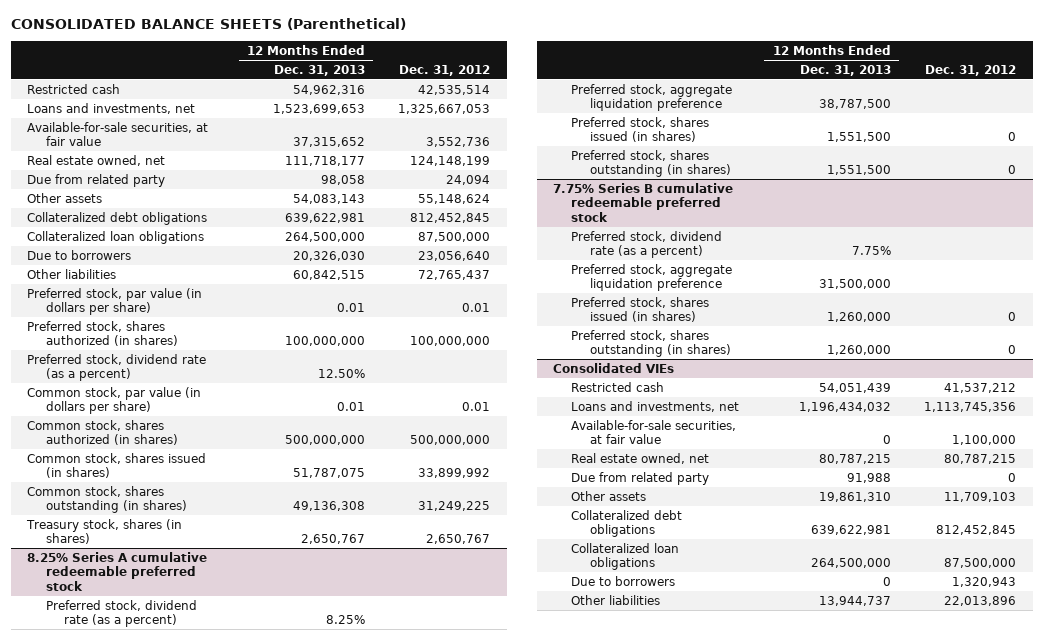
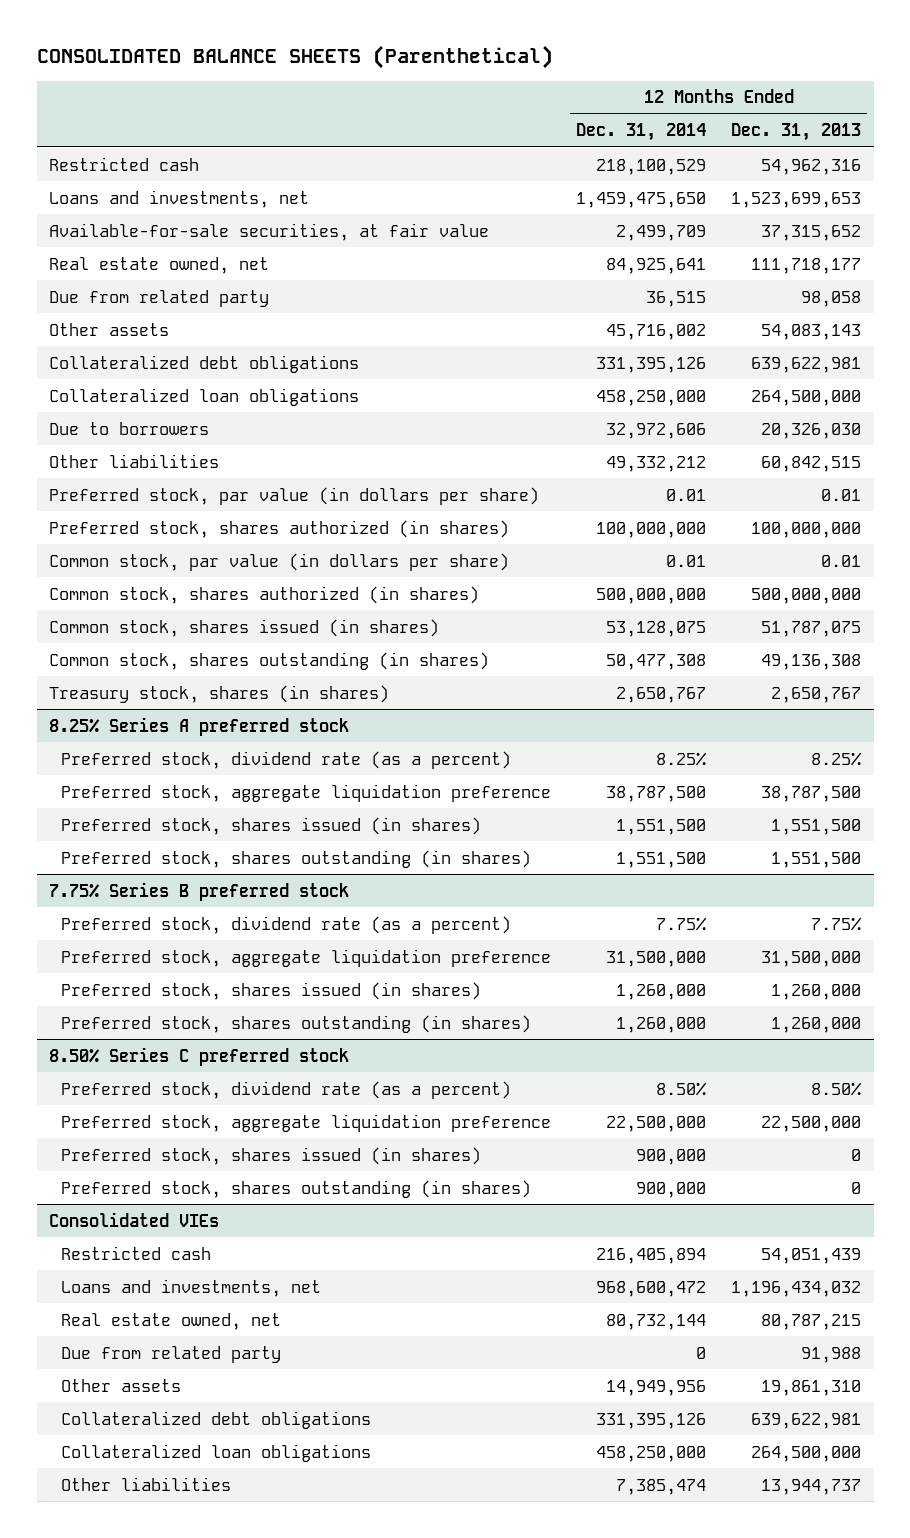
[399,64,491,76] Dec. 31, 2012 -> none
none -> [576,123,707,142] Dec. 31, 2014
[27,353,207,382] Preferred stock, dividend rate (as a percent) -> none
[27,551,208,591] 8.25% Series A cumulative redeemable preferred stock -> [49,716,350,736] 8.25% Series A preferred stock
[553,182,734,222] 7.75% Series B cumulative redeemable preferred stock -> [49,881,350,901] 7.75% Series B preferred stock
none -> [49,1046,350,1066] 8.50% Series C preferred stock
none -> [61,1080,512,1099] Preferred stock, dividend rate (as a percent)
none -> [61,1113,552,1132] Preferred stock, aggregate liquidation preference
none -> [61,1146,482,1165] Preferred stock, shares issued (in shares)
none -> [61,1179,532,1198] Preferred stock, shares outstanding (in shares)
[571,419,737,445] Available-for-sale securities, at fair value -> none
[571,575,676,586] Due to borrowers -> none

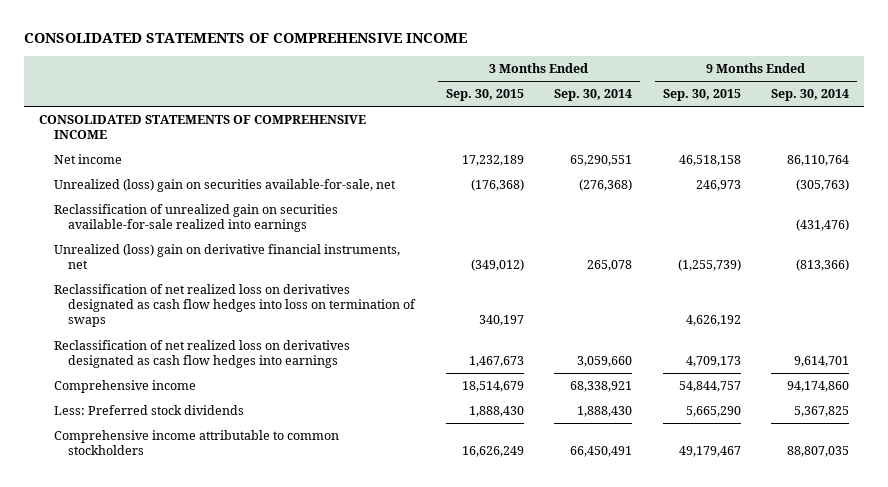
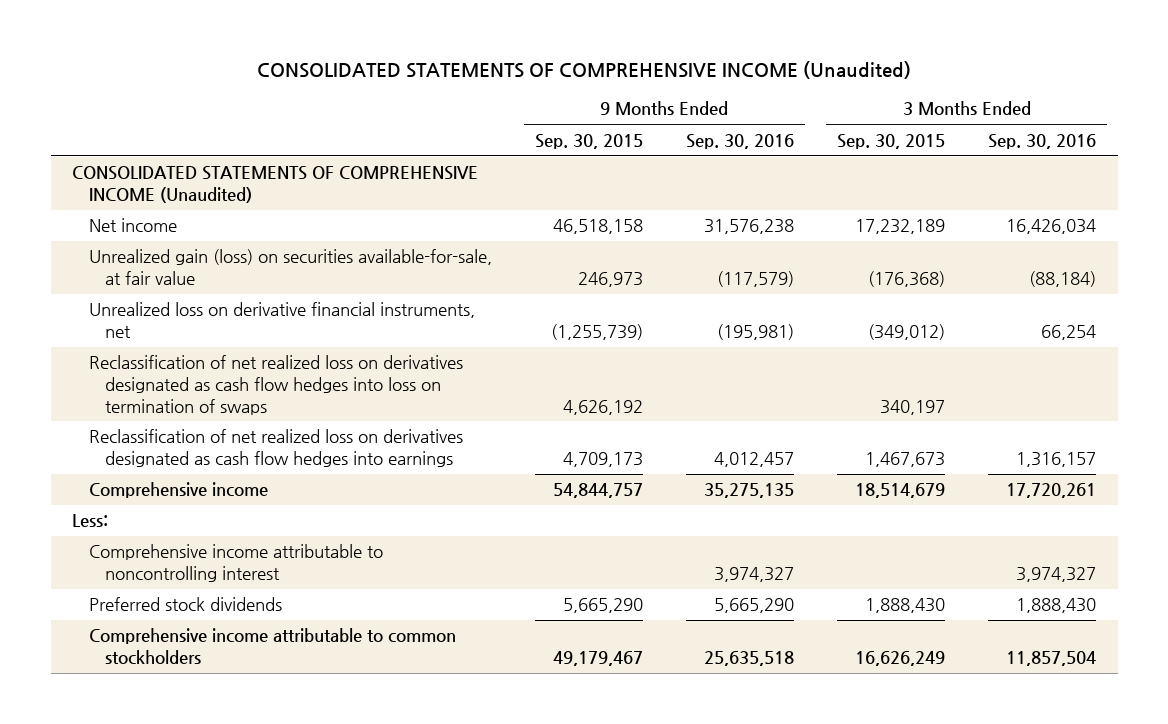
[23,33,467,44] CONSOLIDATED STATEMENTS OF COMPREHENSIVE INCOME -> [257,61,912,80] CONSOLIDATED STATEMENTS OF COMPREHENSIVE INCOME (Unaudited)
[554,89,633,102] Sep. 30, 2014 -> none
[771,89,850,102] Sep. 30, 2014 -> none
none -> [685,133,794,149] Sep. 30, 2016
none -> [988,133,1097,149] Sep. 30, 2016
[39,115,367,140] CONSOLIDATED STATEMENTS OF COMPREHENSIVE INCOME -> [72,166,479,203] CONSOLIDATED STATEMENTS OF COMPREHENSIVE INCOME (Unaudited)
[53,204,338,233] Reclassification of unrealized gain on securities available-for-sale realized into earnings -> none
[53,179,396,193] Unrealized (loss) gain on securities available-for-sale, net -> [88,249,492,285] Unrealized gain (loss) on securities available-for-sale, at fair value
[53,244,400,270] Unrealized (loss) gain on derivative financial instruments, net -> [88,302,475,338] Unrealized loss on derivative financial instruments, net
none -> [72,514,109,528] Less:
none -> [88,544,383,582] Comprehensive income attributable to noncontrolling interest
[53,405,244,416] Less: Preferred stock dividends -> [88,597,282,612] Preferred stock dividends

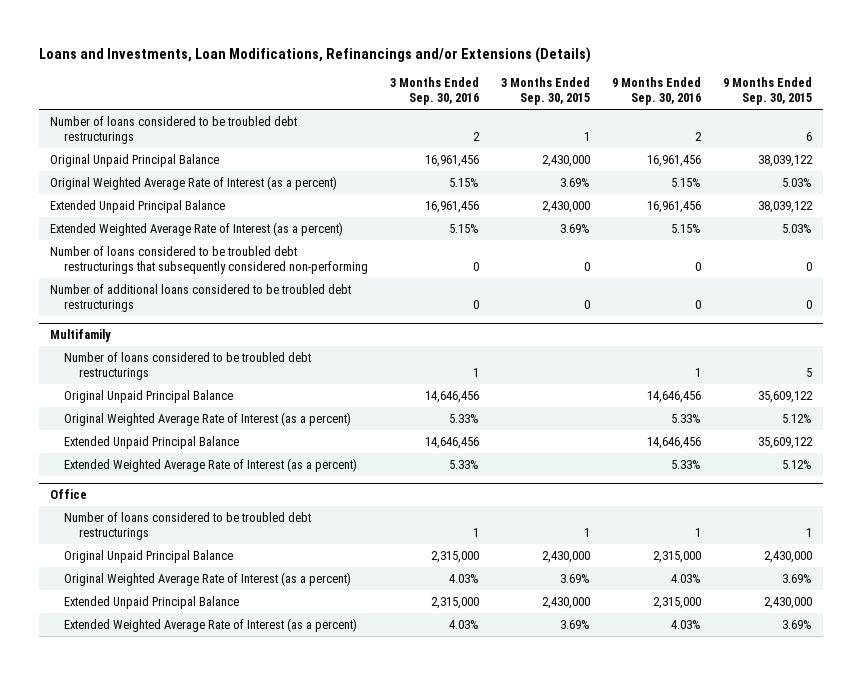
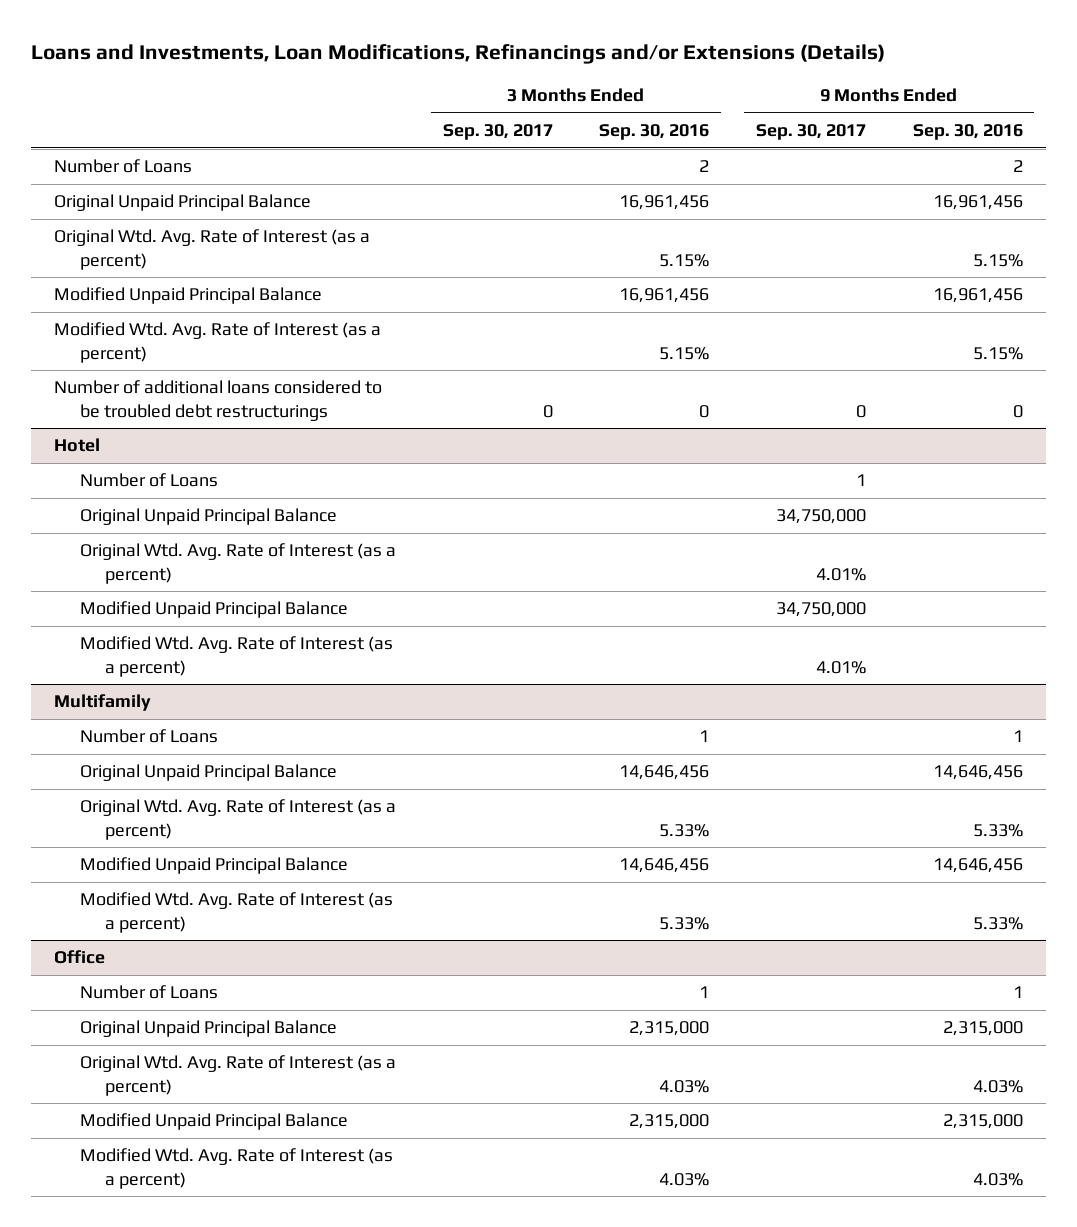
[501,77,591,106] 3 Months Ended Sep. 30, 2015 -> none
[723,77,813,106] 9 Months Ended Sep. 30, 2015 -> none
none -> [442,124,553,141] Sep. 30, 2017
none -> [755,124,866,141] Sep. 30, 2017
[50,115,298,145] Number of loans considered to be troubled debt restructurings -> [54,159,193,174] Number of Loans
[50,245,369,275] Number of loans considered to be troubled debt restructurings that subsequently considered non-performing -> none
[50,175,338,190] Original Weighted Average Rate of Interest (as a percent) -> [54,229,371,270] Original Wtd. Avg. Rate of Interest (as a percent)
[50,199,226,213] Extended Unpaid Principal Balance -> [54,287,323,305] Modified Unpaid Principal Balance
[50,221,344,236] Extended Weighted Average Rate of Interest (as a percent) -> [54,322,382,363] Modified Wtd. Avg. Rate of Interest (as a percent)
none -> [54,438,101,453] Hotel
none -> [79,473,218,488] Number of Loans
none -> [79,508,337,526] Original Unpaid Principal Balance
none -> [79,543,396,584] Original Wtd. Avg. Rate of Interest (as a percent)
none -> [79,601,348,619] Modified Unpaid Principal Balance
none -> [79,636,393,677] Modified Wtd. Avg. Rate of Interest (as a percent)
[64,351,312,381] Number of loans considered to be troubled debt restructurings -> [79,729,218,744] Number of Loans
[64,411,352,426] Original Weighted Average Rate of Interest (as a percent) -> [79,799,396,840] Original Wtd. Avg. Rate of Interest (as a percent)
[64,435,240,449] Extended Unpaid Principal Balance -> [79,857,348,875] Modified Unpaid Principal Balance
[64,457,358,472] Extended Weighted Average Rate of Interest (as a percent) -> [79,892,393,933] Modified Wtd. Avg. Rate of Interest (as a percent)
[64,511,312,541] Number of loans considered to be troubled debt restructurings -> [79,985,218,1000] Number of Loans
[64,571,352,586] Original Weighted Average Rate of Interest (as a percent) -> [79,1055,396,1096] Original Wtd. Avg. Rate of Interest (as a percent)
[64,595,240,609] Extended Unpaid Principal Balance -> [79,1113,348,1131] Modified Unpaid Principal Balance
[64,617,358,632] Extended Weighted Average Rate of Interest (as a percent) -> [79,1148,393,1189] Modified Wtd. Avg. Rate of Interest (as a percent)

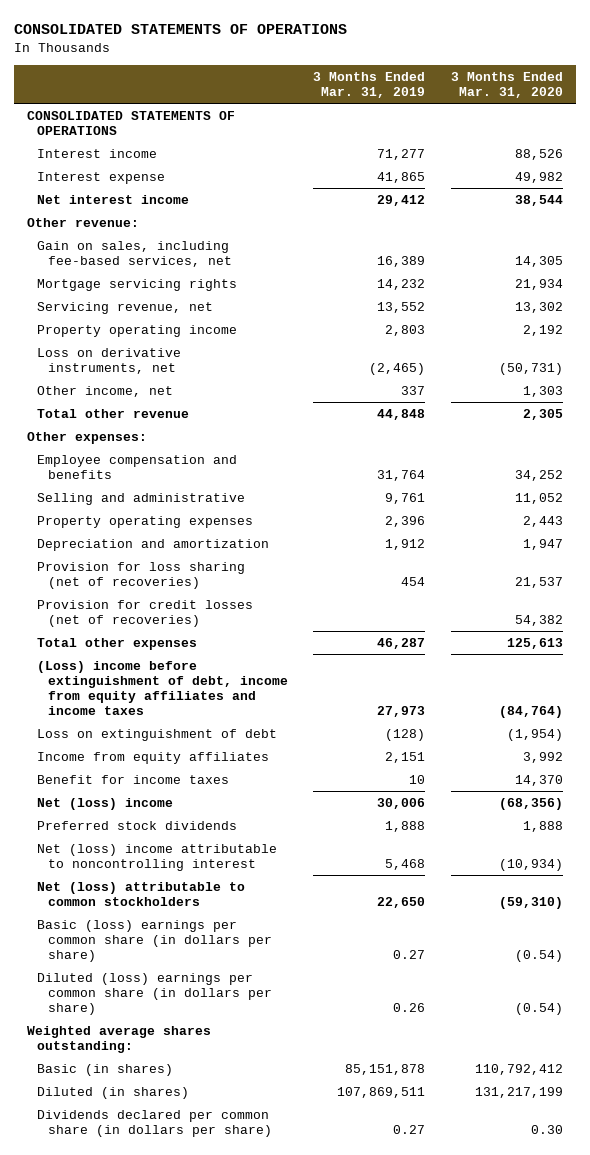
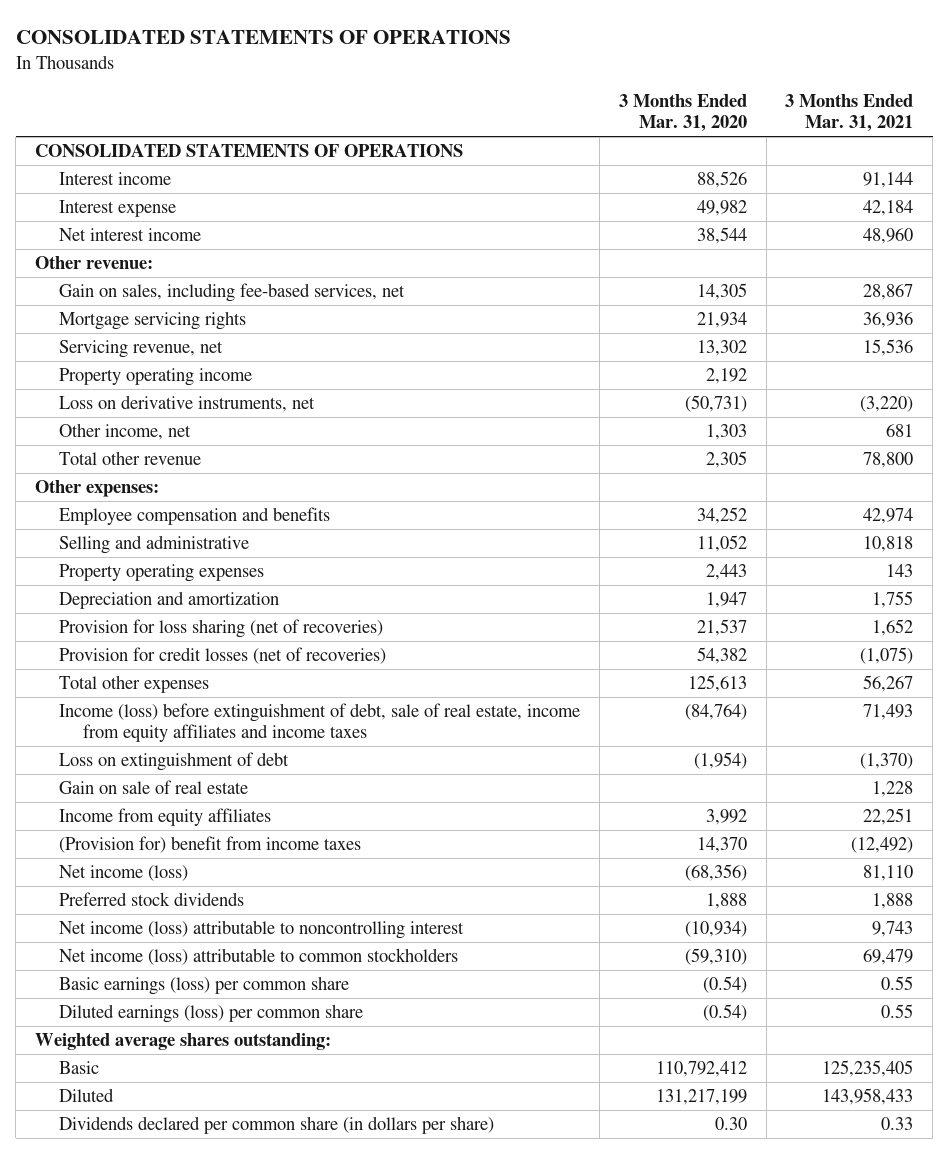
[313,71,426,98] 3 Months Ended Mar. 31, 2019 -> none
none -> [785,94,914,133] 3 Months Ended Mar. 31, 2021
[37,660,288,716] (Loss) income before extinguishment of debt, income from equity affiliates and income taxes -> [59,703,581,743] Income (loss) before extinguishment of debt, sale of real estate, income from equity affiliates and income taxes
none -> [59,780,249,795] Gain on sale of real estate
[37,774,230,784] Benefit for income taxes -> [59,836,362,854] (Provision for) benefit from income taxes
[37,797,174,810] Net (loss) income -> [59,865,189,882] Net income (loss)
[37,843,278,871] Net (loss) income attributable to noncontrolling interest -> [59,920,465,940] Net income (loss) attributable to noncontrolling interest
[37,881,246,906] Net (loss) attributable to common stockholders -> [59,948,459,966] Net income (loss) attributable to common stockholders
[37,919,272,963] Basic (loss) earnings per common share (in dollars per share) -> [59,976,350,996] Basic earnings (loss) per common share
[37,972,272,1016] Diluted (loss) earnings per common share (in dollars per share) -> [59,1004,364,1024] Diluted earnings (loss) per common share
[37,1063,174,1076] Basic (in shares) -> [59,1061,100,1075] Basic
[37,1086,190,1099] Diluted (in shares) -> [59,1088,115,1103] Diluted

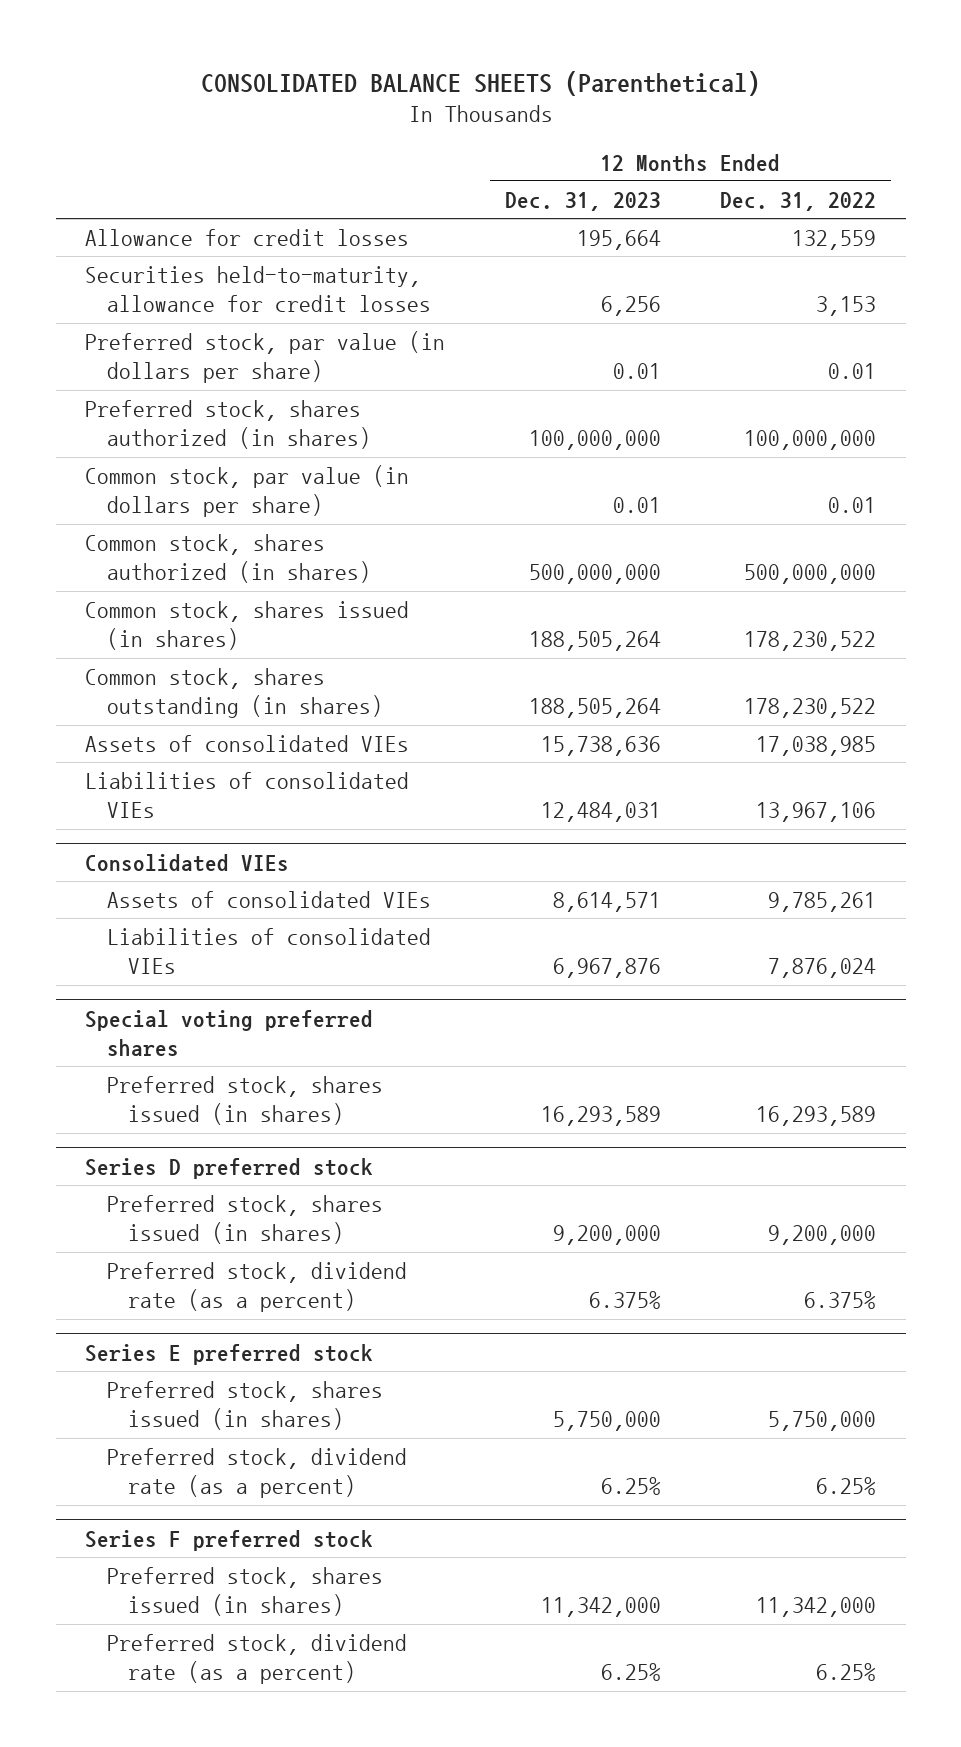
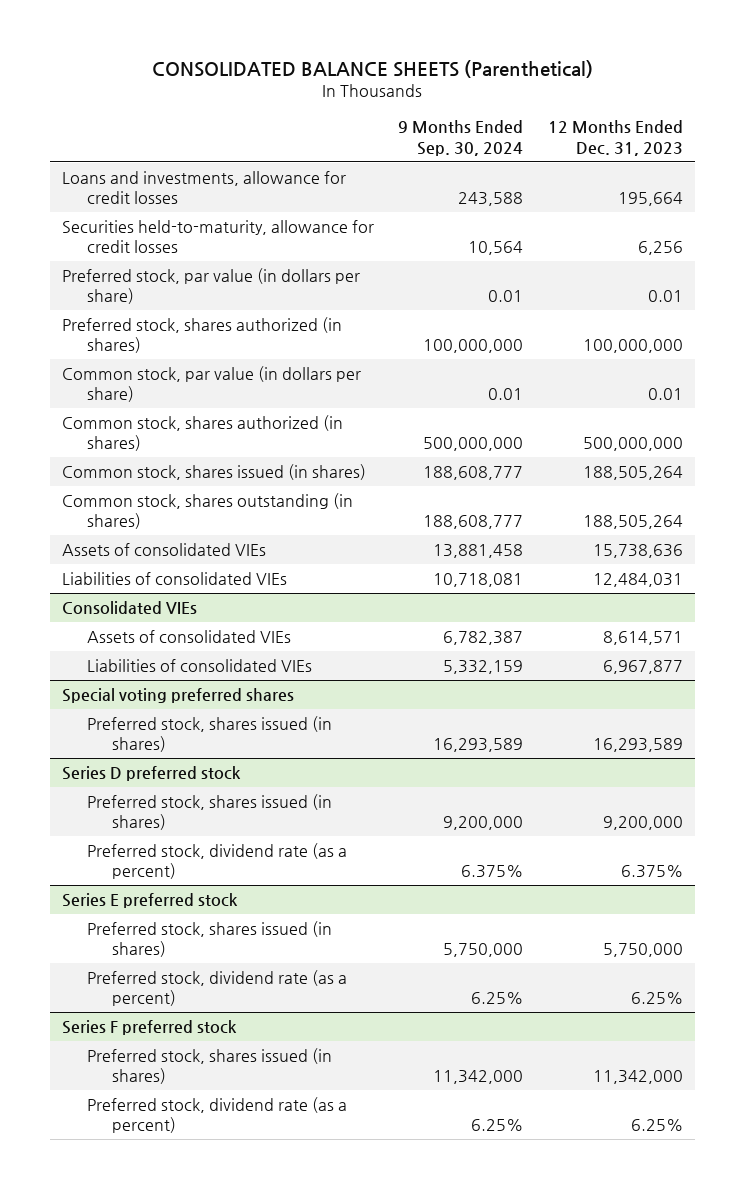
[720,191,877,211] Dec. 31, 2022 -> none
none -> [398,120,524,156] 9 Months Ended Sep. 30, 2024
[85,228,410,246] Allowance for credit losses -> [62,170,347,205] Loans and investments, allowance for credit losses
[552,958,661,979] 6,967,876 -> [602,659,683,674] 6,967,877

